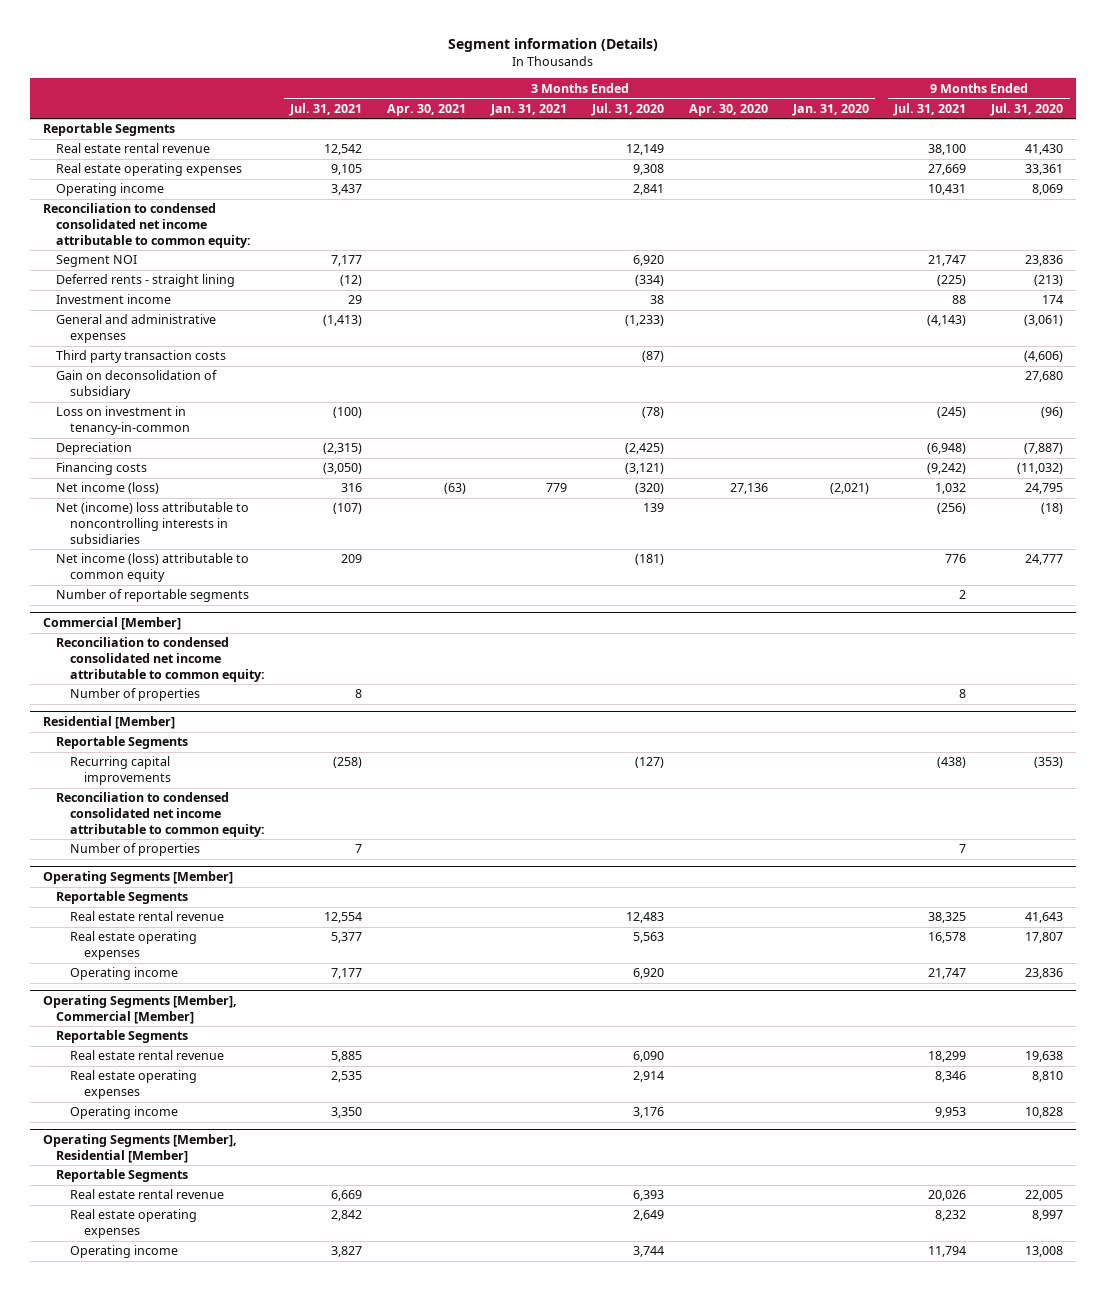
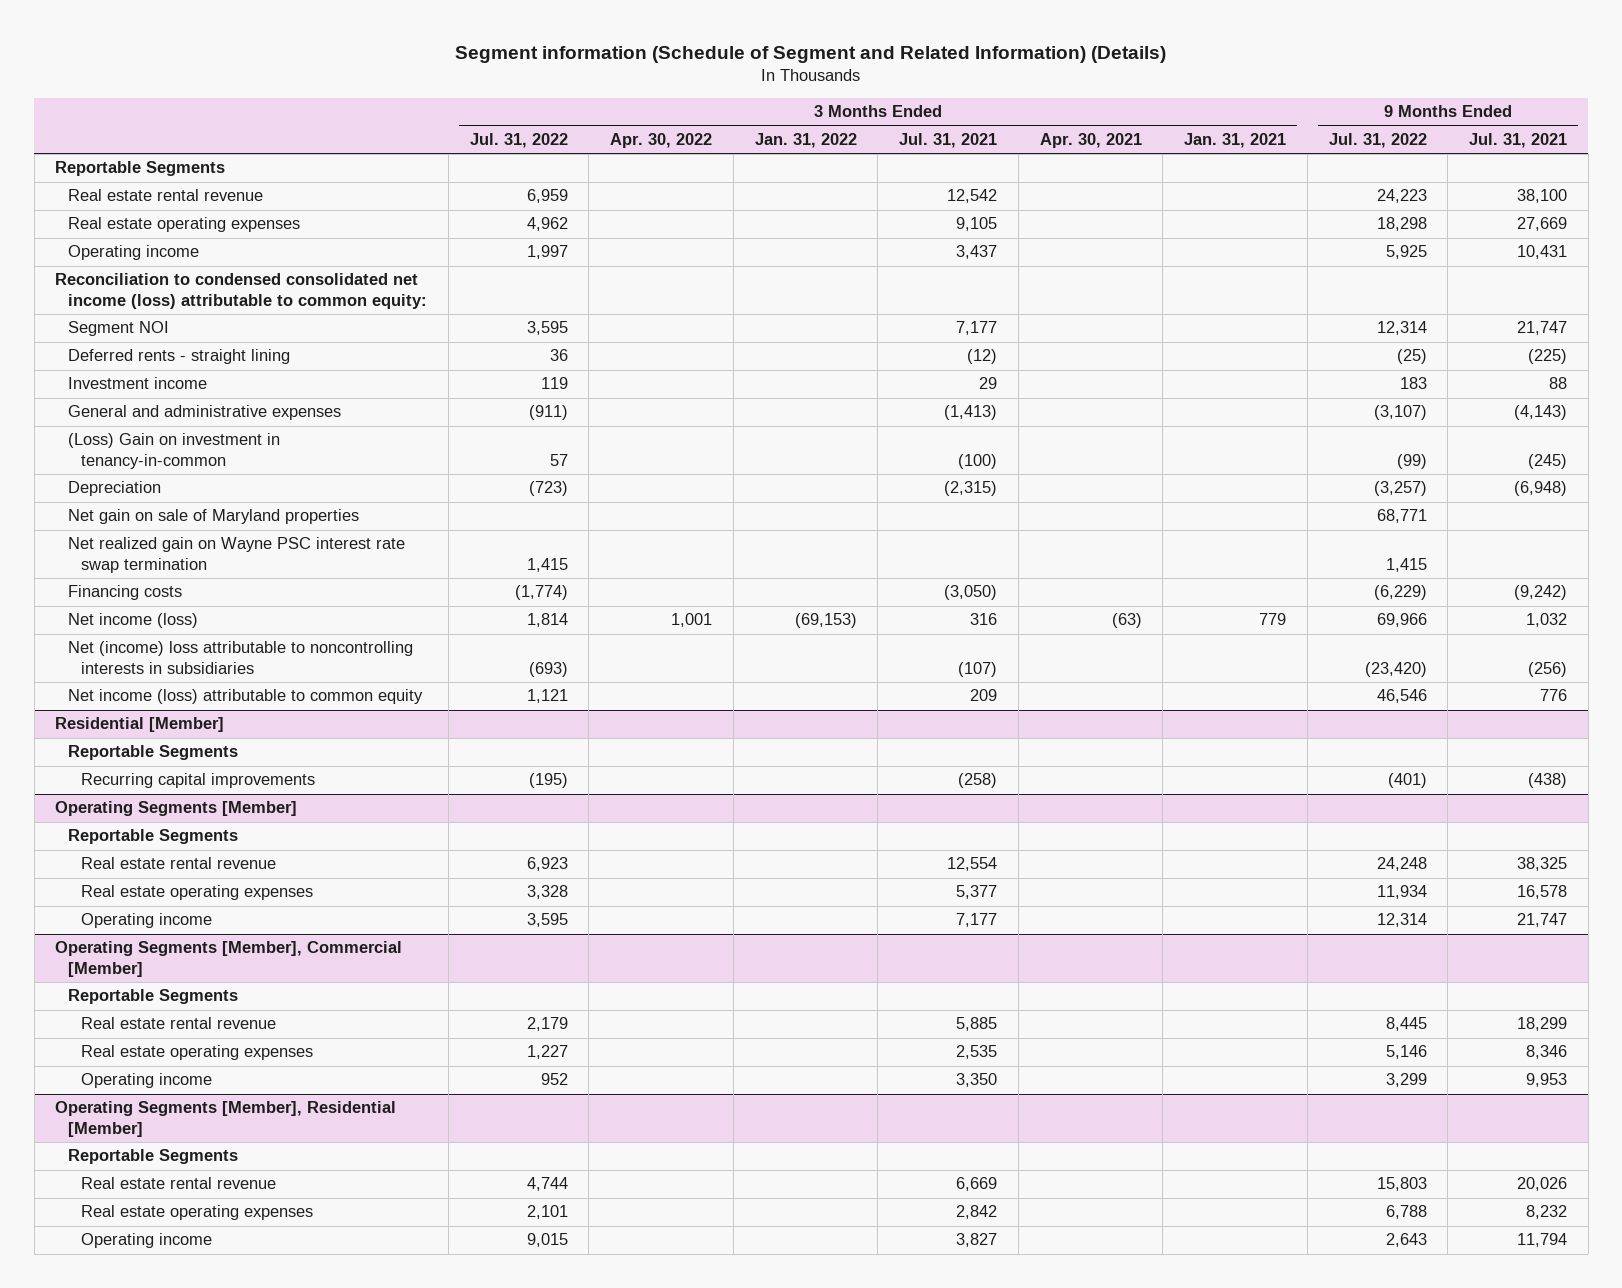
[448,38,659,53] Segment information (Details) -> [455,46,1167,64] Segment information (Schedule of Segment and Related Information) (Details)
[591,102,665,116] Jul. 31, 2020 -> none
[689,103,769,116] Apr. 30, 2020 -> none
[792,103,870,116] Jan. 31, 2020 -> none
[990,102,1064,116] Jul. 31, 2020 -> none
none -> [469,132,568,148] Jul. 31, 2022
none -> [610,132,713,148] Apr. 30, 2022
none -> [754,132,857,148] Jan. 31, 2022
none -> [1328,132,1427,148] Jul. 31, 2022
[42,203,252,248] Reconciliation to condensed consolidated net income attributable to common equity: -> [55,273,428,309] Reconciliation to condensed consolidated net income (loss) attributable to common equity:
[56,350,227,364] Third party transaction costs -> none
[56,370,218,400] Gain on deconsolidation of subsidiary -> none
[56,406,190,436] Loss on investment in tenancy-in-common -> [68,433,281,469] (Loss) Gain on investment in tenancy-in-common
none -> [68,509,360,525] Net gain on sale of Maryland properties
none -> [68,537,406,573] Net realized gain on Wayne PSC interest rate swap termination
[56,589,250,603] Number of reportable segments -> none
[42,617,181,631] Commercial [Member] -> none
[56,637,265,682] Reconciliation to condensed consolidated net income attributable to common equity: -> none
[69,688,200,702] Number of properties -> none
[56,792,265,837] Reconciliation to condensed consolidated net income attributable to common equity: -> none
[69,843,200,857] Number of properties -> none

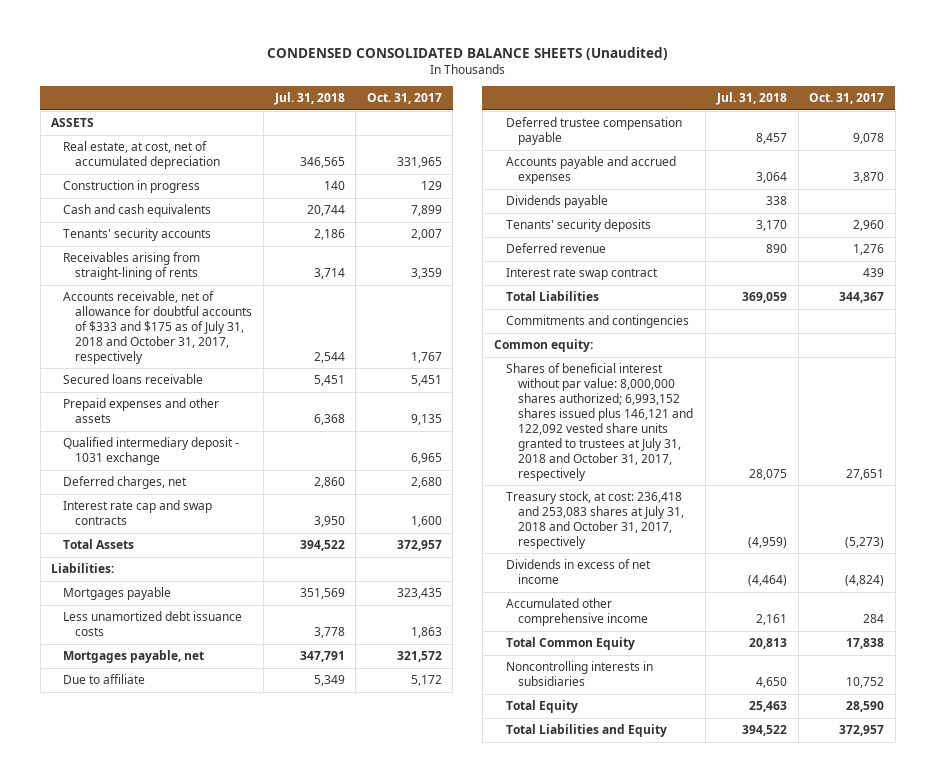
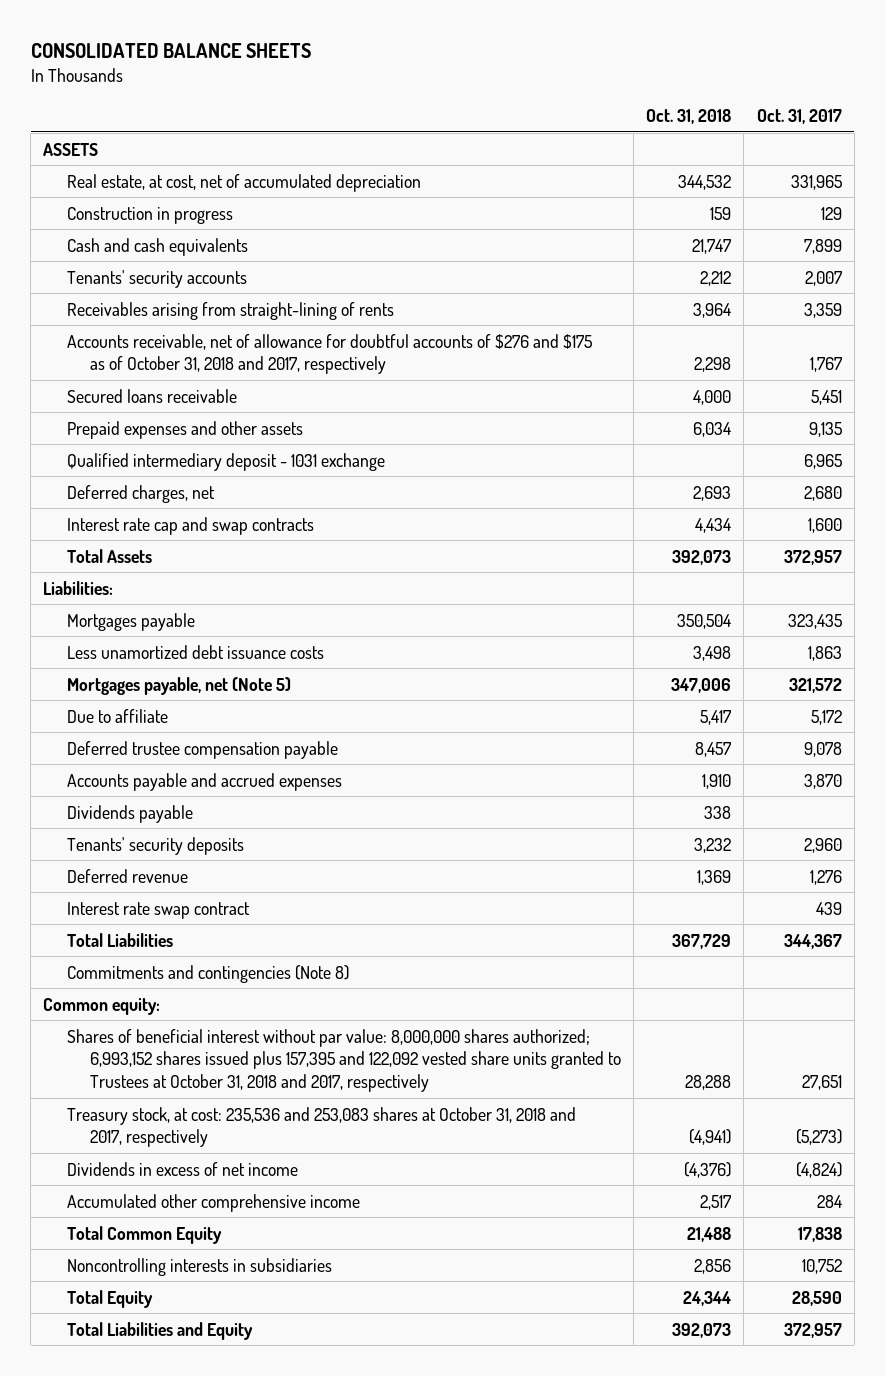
[266,47,668,61] CONDENSED CONSOLIDATED BALANCE SHEETS (Unaudited) -> [30,42,311,58] CONSOLIDATED BALANCE SHEETS
[273,92,345,106] Jul. 31, 2018 -> none
none -> [646,108,732,124] Oct. 31, 2018
[63,291,253,364] Accounts receivable, net of allowance for doubtful accounts of $333 and $175 as of July 31, 2018 and October 31, 2017, respectively -> [66,333,592,375] Accounts receivable, net of allowance for doubtful accounts of $276 and $175 as of October 31, 2018 and 2017, respectively
[63,650,205,664] Mortgages payable, net -> [66,676,291,695] Mortgages payable, net (Note 5)
[505,315,689,329] Commitments and contingencies -> [66,964,349,983] Commitments and contingencies (Note 8)
[505,363,693,481] Shares of beneficial interest without par value: 8,000,000 shares authorized; 6,993,152 shares issued plus 146,121 and 122,092 vested share units granted to trustees at July 31, 2018 and October 31, 2017, respectively -> [66,1028,621,1093] Shares of beneficial interest without par value: 8,000,000 shares authorized; 6,993,152 shares issued plus 157,395 and 122,092 vested share units granted to Trustees at October 31, 2018 and 2017, respectively
[505,491,684,549] Treasury stock, at cost: 236,418 and 253,083 shares at July 31, 2018 and October 31, 2017, respectively -> [66,1106,576,1148] Treasury stock, at cost: 235,536 and 253,083 shares at October 31, 2018 and 2017, respectively

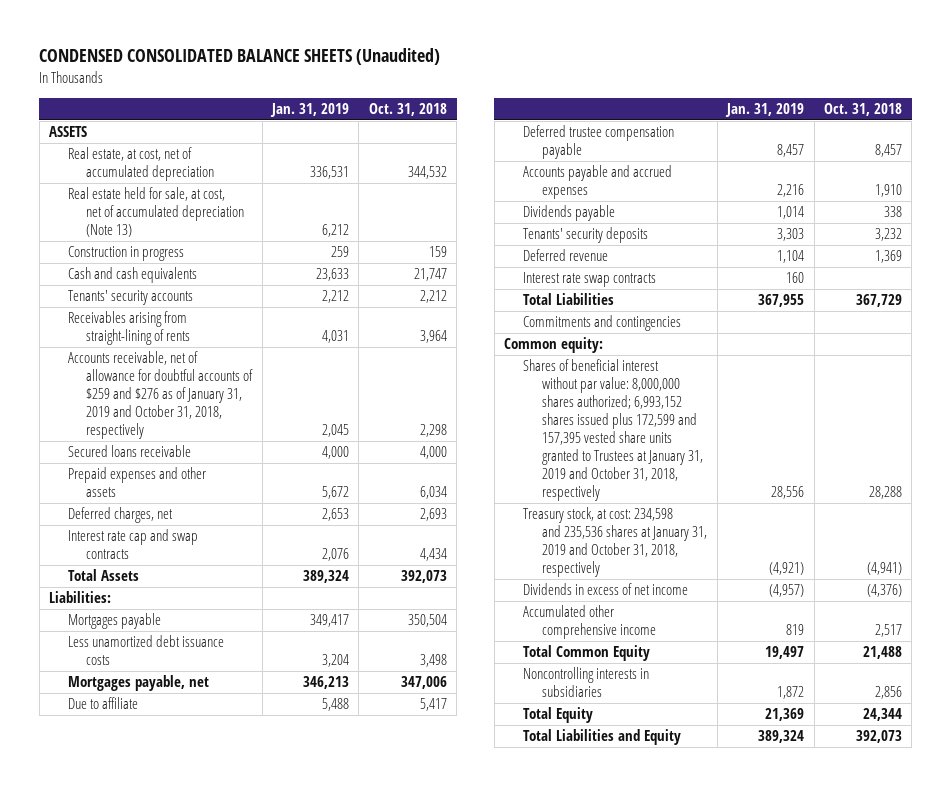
[30,42,311,58] CONSOLIDATED BALANCE SHEETS -> [39,48,441,66] CONDENSED CONSOLIDATED BALANCE SHEETS (Unaudited)
[756,108,842,124] Oct. 31, 2017 -> none
none -> [270,102,350,117] Jan. 31, 2019
none -> [67,187,245,238] Real estate held for sale, at cost, net of accumulated depreciation (Note 13)
[66,333,592,375] Accounts receivable, net of allowance for doubtful accounts of $276 and $175 as of October 31, 2018 and 2017, respectively -> [67,351,254,440] Accounts receivable, net of allowance for doubtful accounts of $259 and $276 as of January 31, 2019 and October 31, 2018, respectively
[66,452,385,471] Qualified intermediary deposit - 1031 exchange -> none
[66,676,291,695] Mortgages payable, net (Note 5) -> [67,675,209,692] Mortgages payable, net
[66,901,250,919] Interest rate swap contract -> [522,272,656,288] Interest rate swap contracts
[66,964,349,983] Commitments and contingencies (Note 8) -> [522,315,681,332] Commitments and contingencies
[66,1028,621,1093] Shares of beneficial interest without par value: 8,000,000 shares authorized; 6,993,152 shares issued plus 157,395 and 122,092 vested share units granted to Trustees at October 31, 2018 and 2017, respectively -> [522,359,703,502] Shares of beneficial interest without par value: 8,000,000 shares authorized; 6,993,152 shares issued plus 172,599 and 157,395 vested share units granted to Trustees at January 31, 2019 and October 31, 2018, respectively
[66,1106,576,1148] Treasury stock, at cost: 235,536 and 253,083 shares at October 31, 2018 and 2017, respectively -> [522,507,707,578] Treasury stock, at cost: 234,598 and 235,536 shares at January 31, 2019 and October 31, 2018, respectively

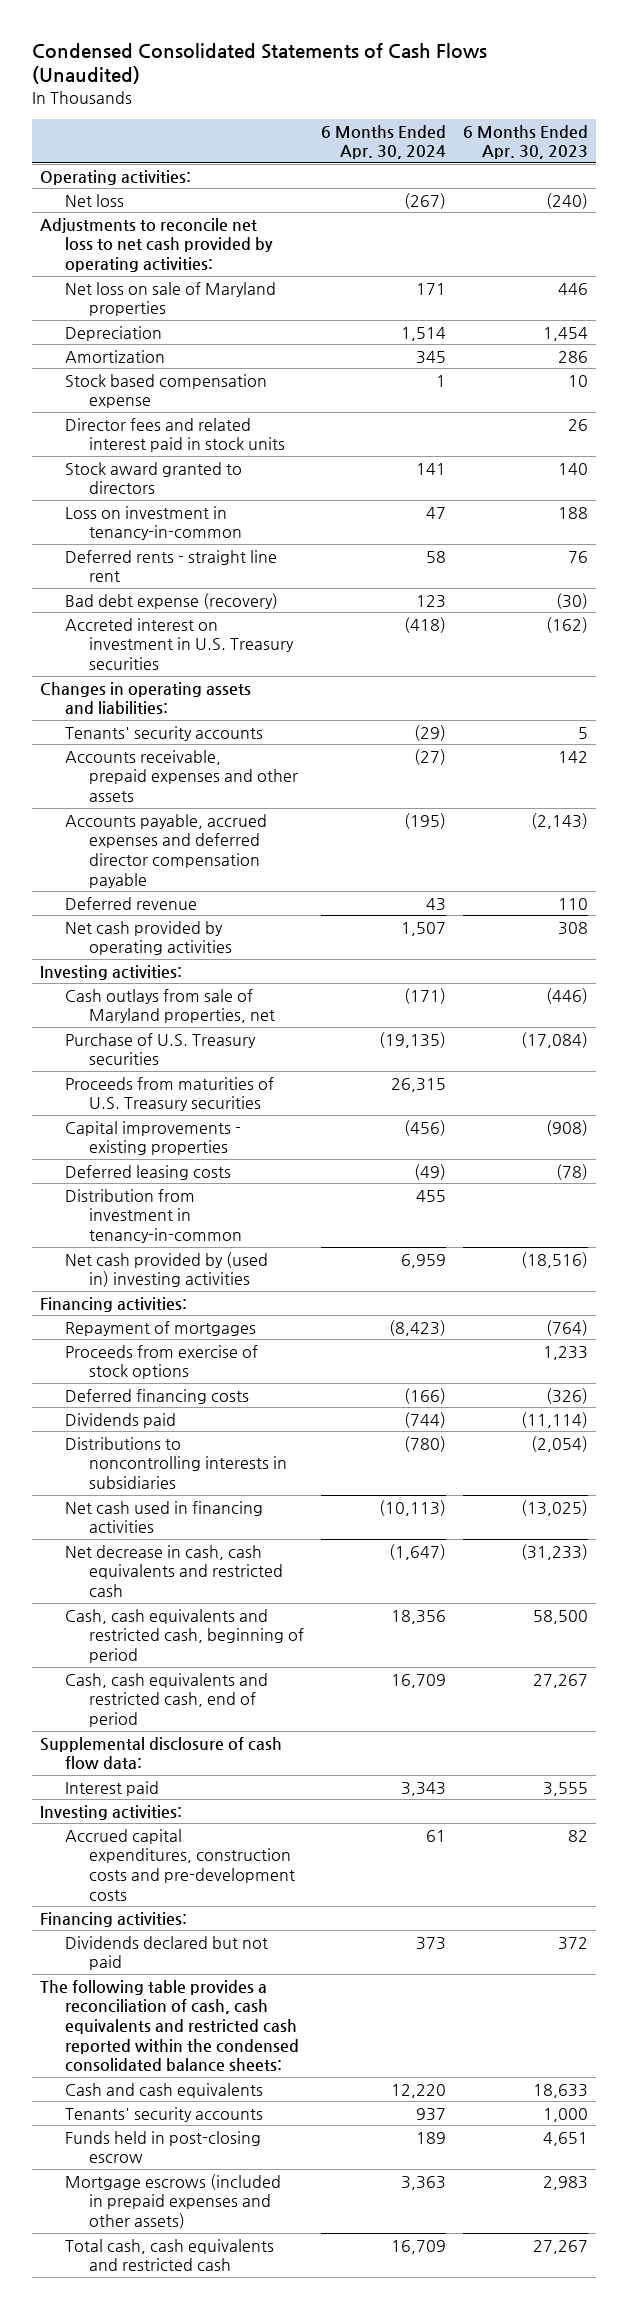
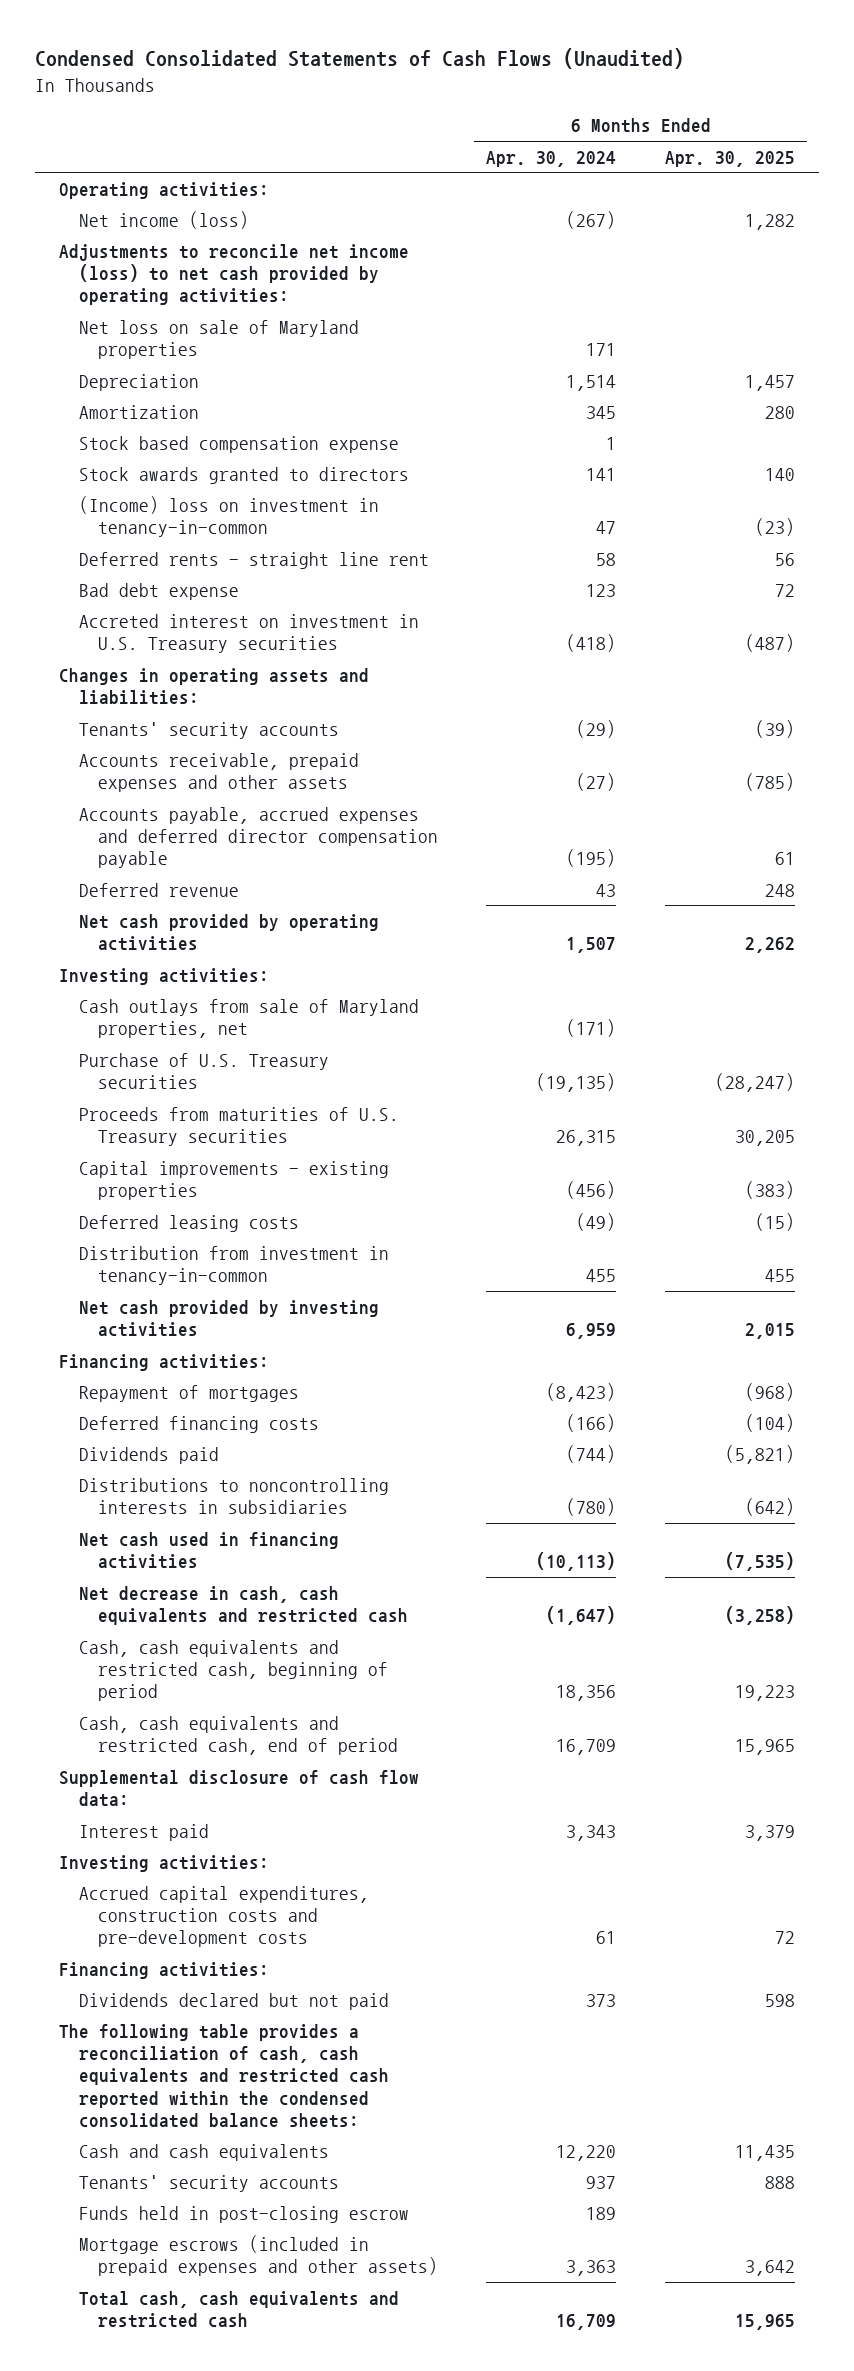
[462,124,588,160] 6 Months Ended Apr. 30, 2023 -> none
none -> [664,150,795,167] Apr. 30, 2025
[64,193,124,207] Net loss -> [78,210,249,229] Net income (loss)
[40,217,273,273] Adjustments to reconcile net loss to net cash provided by operating activities: -> [59,243,410,306] Adjustments to reconcile net income (loss) to net cash provided by operating activities:
[64,417,286,453] Director fees and related interest paid in stock units -> none
[64,461,242,495] Stock award granted to directors -> [78,466,409,484] Stock awards granted to directors
[64,505,243,541] Loss on investment in tenancy-in-common -> [78,495,379,538] (Income) loss on investment in tenancy-in-common
[64,592,278,609] Bad debt expense (recovery) -> [78,582,239,600] Bad debt expense
[64,1251,268,1288] Net cash provided by (used in) investing activities -> [78,1299,379,1338] Net cash provided by investing activities
[64,1344,258,1380] Proceeds from exercise of stock options -> none

